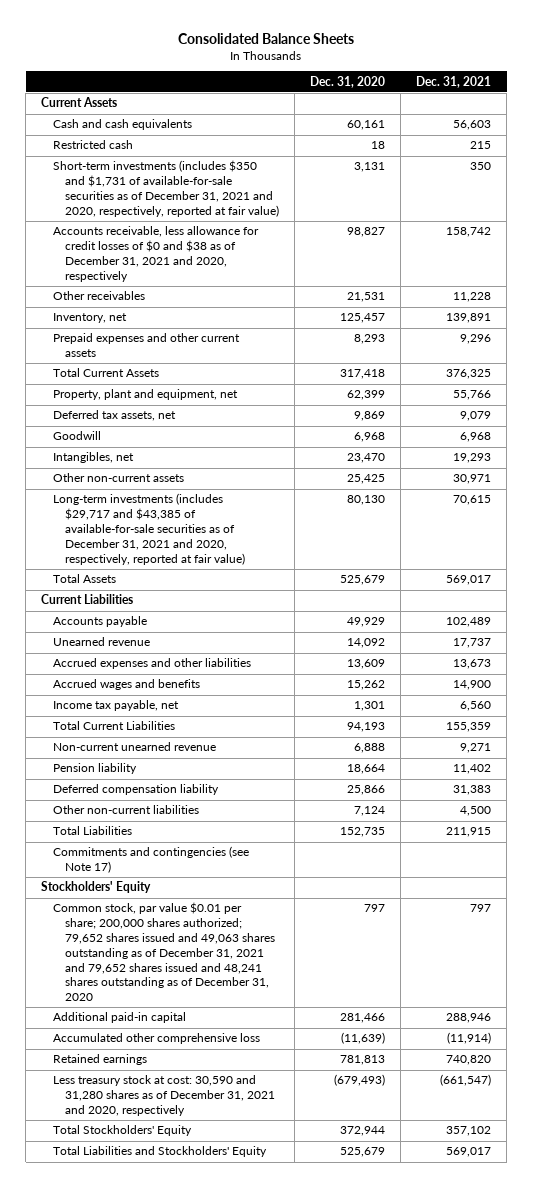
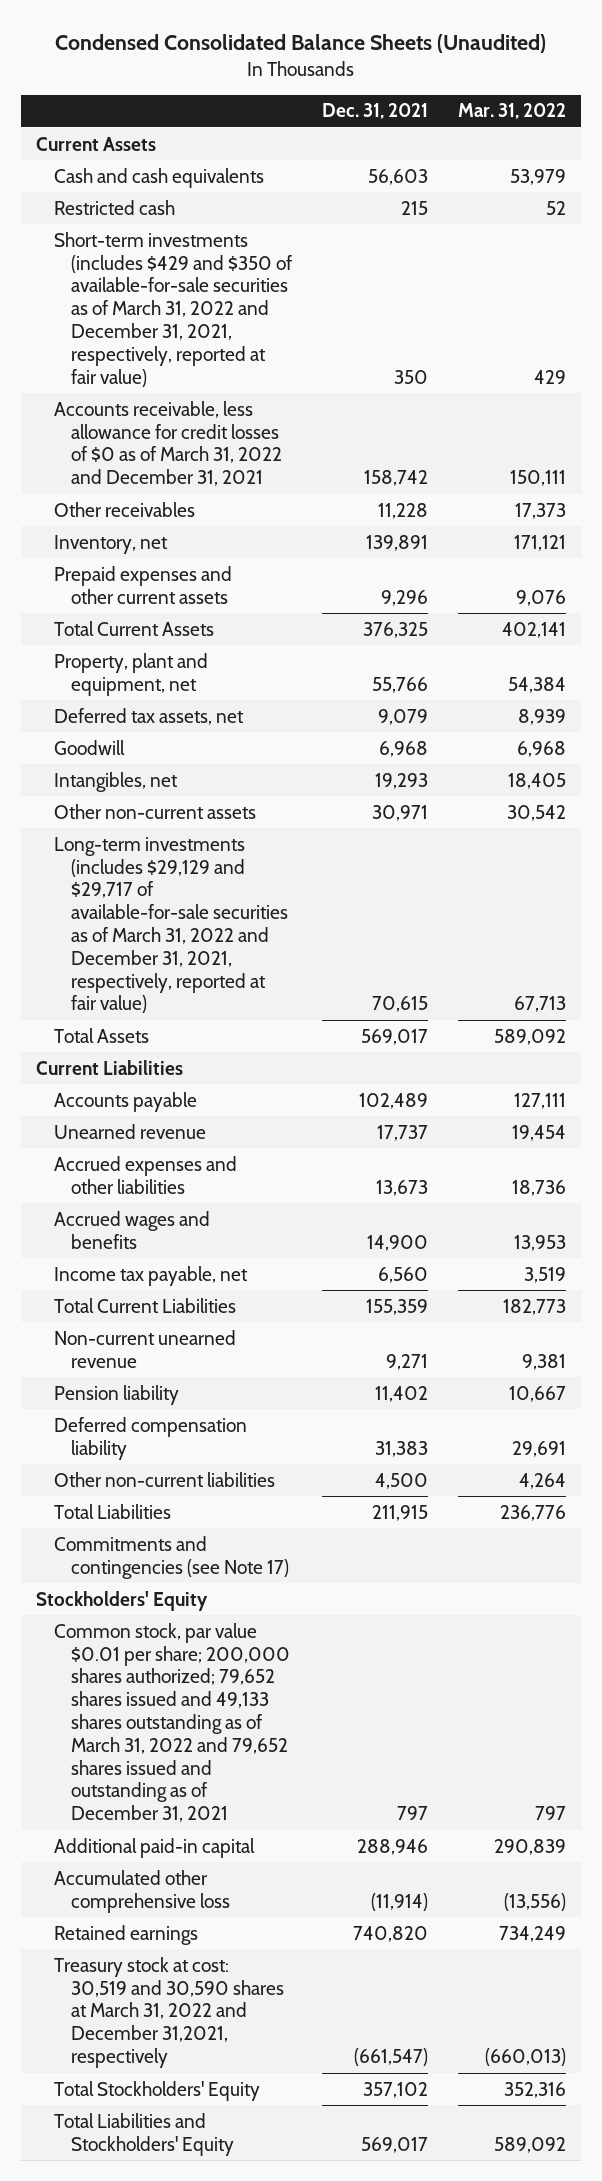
[178,32,355,44] Consolidated Balance Sheets -> [55,34,547,54] Condensed Consolidated Balance Sheets (Unaudited)
[310,75,386,88] Dec. 31, 2020 -> none
none -> [458,103,567,120] Mar. 31, 2022
[53,160,280,217] Short-term investments (includes $350 and $1,731 of available-for-sale securities as of December 31, 2021 and 2020, respectively, reported at fair value) -> [53,231,294,387] Short-term investments (includes $429 and $350 of available-for-sale securities as of March 31, 2022 and December 31, 2021, respectively, reported at fair value)
[53,226,260,282] Accounts receivable, less allowance for credit losses of $0 and $38 as of December 31, 2021 and 2020, respectively -> [53,400,283,487] Accounts receivable, less allowance for credit losses of $0 as of March 31, 2022 and December 31, 2021
[53,493,246,565] Long-term investments (includes $29,717 and $43,385 of available-for-sale securities as of December 31, 2021 and 2020, respectively, reported at fair value) -> [53,836,289,1014] Long-term investments (includes $29,129 and $29,717 of available-for-sale securities as of March 31, 2022 and December 31, 2021, respectively, reported at fair value)
[53,902,276,1002] Common stock, par value $0.01 per share; 200,000 shares authorized; 79,652 shares issued and 49,063 shares outstanding as of December 31, 2021 and 79,652 shares issued and 48,241 shares outstanding as of December 31, 2020 -> [53,1622,291,1823] Common stock, par value $0.01 per share; 200,000 shares authorized; 79,652 shares issued and 49,133 shares outstanding as of March 31, 2022 and 79,652 shares issued and outstanding as of December 31, 2021
[53,1075,276,1117] Less treasury stock at cost: 30,590 and 31,280 shares as of December 31, 2021 and 2020, respectively -> [53,1956,285,2068] Treasury stock at cost: 30,519 and 30,590 shares at March 31, 2022 and December 31,2021, respectively

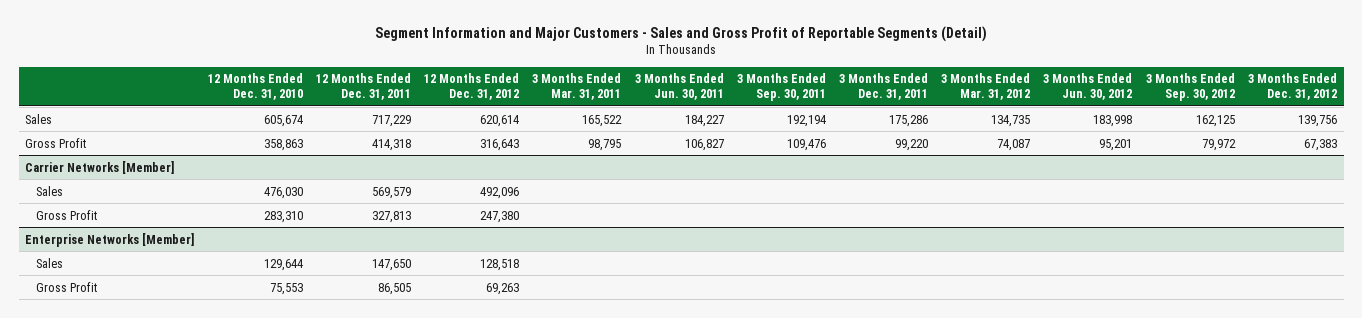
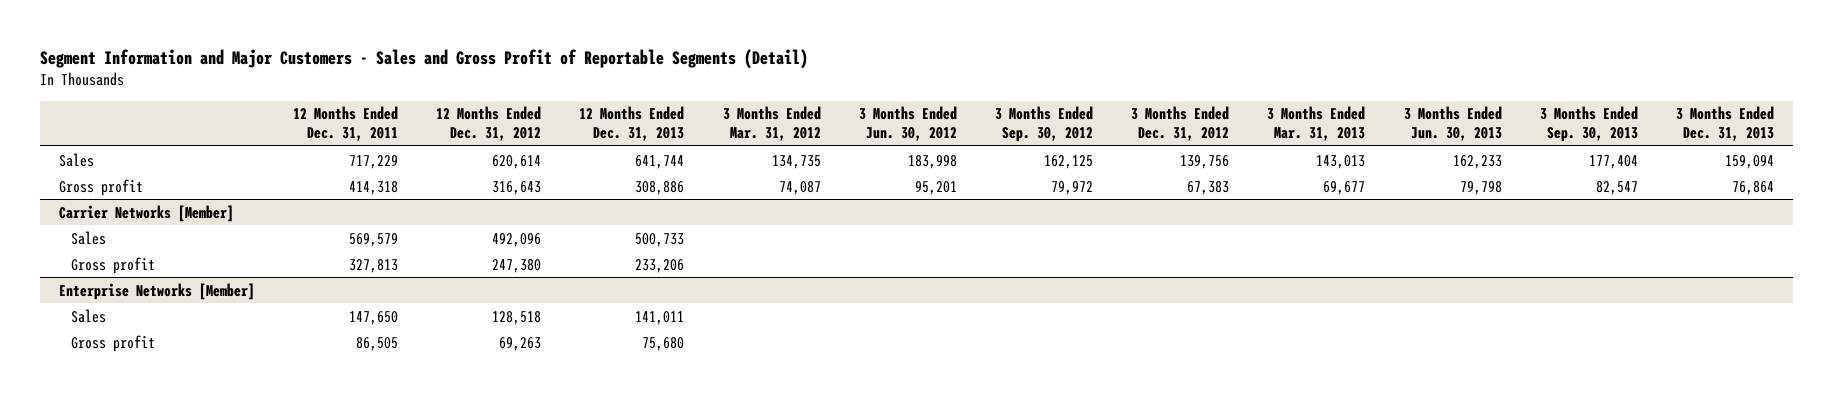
[207,73,303,101] 12 Months Ended Dec. 31, 2010 -> none
[532,73,622,101] 3 Months Ended Mar. 31, 2011 -> none
[634,73,724,101] 3 Months Ended Jun. 30, 2011 -> none
[736,73,826,102] 3 Months Ended Sep. 30, 2011 -> none
[839,73,929,101] 3 Months Ended Dec. 31, 2011 -> none
none -> [579,106,685,142] 12 Months Ended Dec. 31, 2013
none -> [1267,106,1366,142] 3 Months Ended Mar. 31, 2013
none -> [1403,106,1502,142] 3 Months Ended Jun. 30, 2013
none -> [1539,106,1638,143] 3 Months Ended Sep. 30, 2013
none -> [1676,106,1775,142] 3 Months Ended Dec. 31, 2013
[25,137,87,148] Gross Profit -> [58,178,143,196] Gross profit
[36,209,98,220] Gross Profit -> [71,256,156,274] Gross profit
[36,281,98,292] Gross Profit -> [71,334,156,352] Gross profit

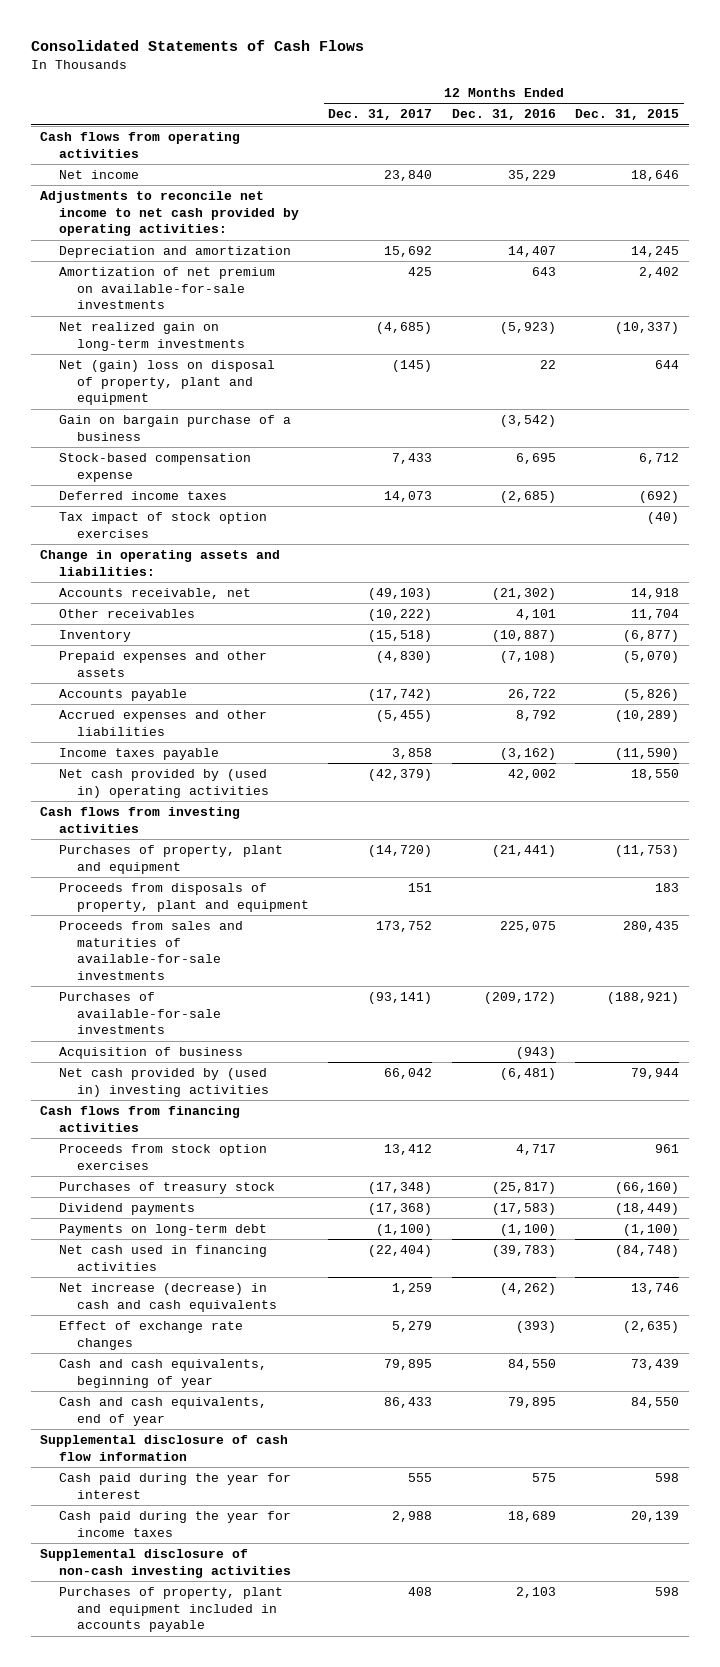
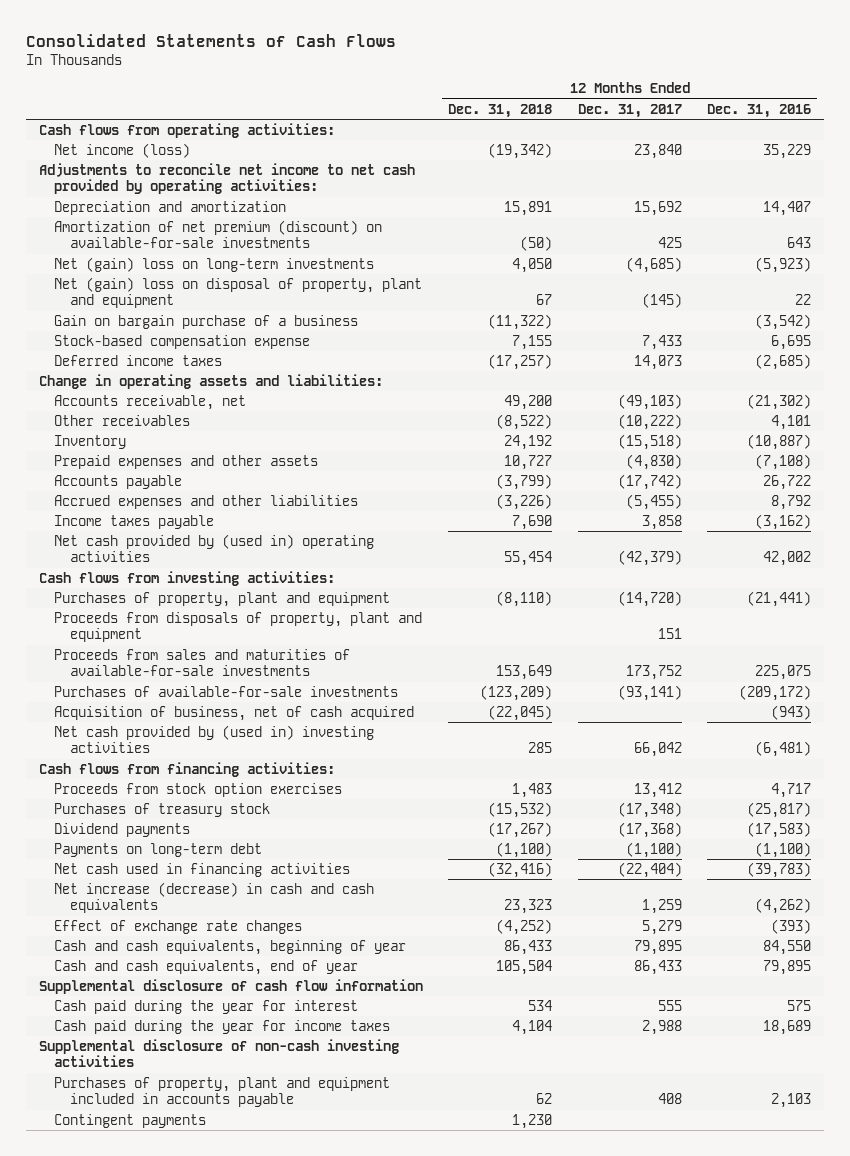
[575,109,680,121] Dec. 31, 2015 -> none
none -> [448,103,553,118] Dec. 31, 2018
[40,132,241,158] Cash flows from operating activities -> [38,122,335,138] Cash flows from operating activities:
[58,170,139,180] Net income -> [54,142,191,158] Net income (loss)
[58,267,275,310] Amortization of net premium on available-for-sale investments -> [54,219,383,249] Amortization of net premium (discount) on available-for-sale investments
[58,322,245,351] Net realized gain on long-term investments -> [54,256,375,272] Net (gain) loss on long-term investments
[58,512,267,538] Tax impact of stock option exercises -> none
[40,807,241,833] Cash flows from investing activities -> [38,570,335,586] Cash flows from investing activities:
[58,1047,243,1060] Acquisition of business -> [54,705,415,721] Acquisition of business, net of cash acquired
[40,1106,241,1132] Cash flows from financing activities -> [38,761,335,777] Cash flows from financing activities:
none -> [54,1113,207,1128] Contingent payments

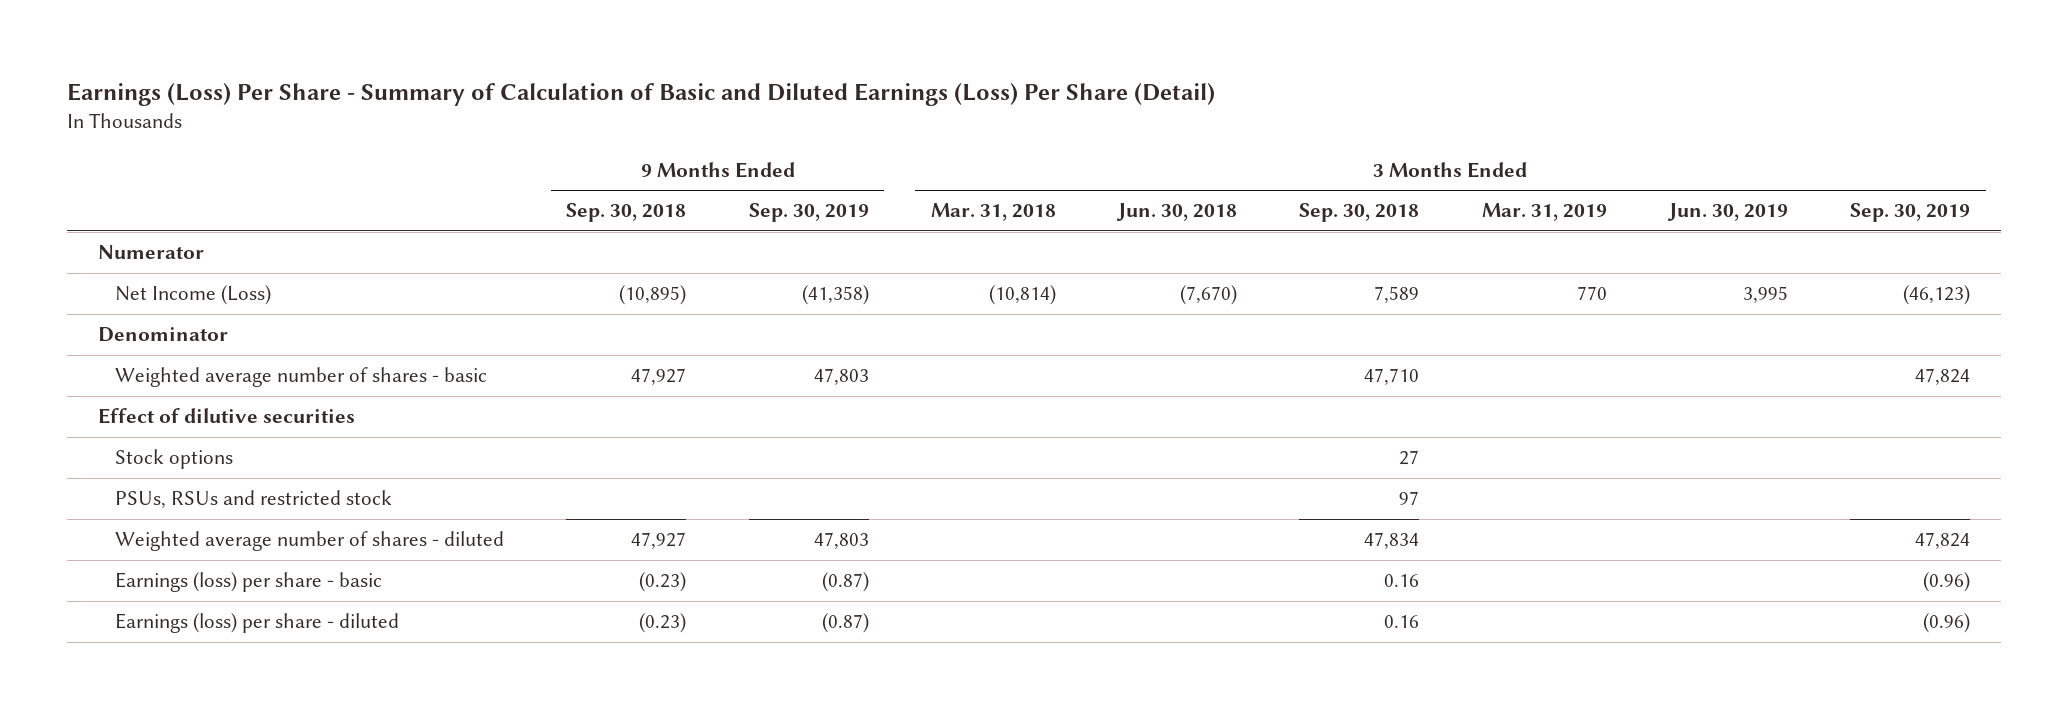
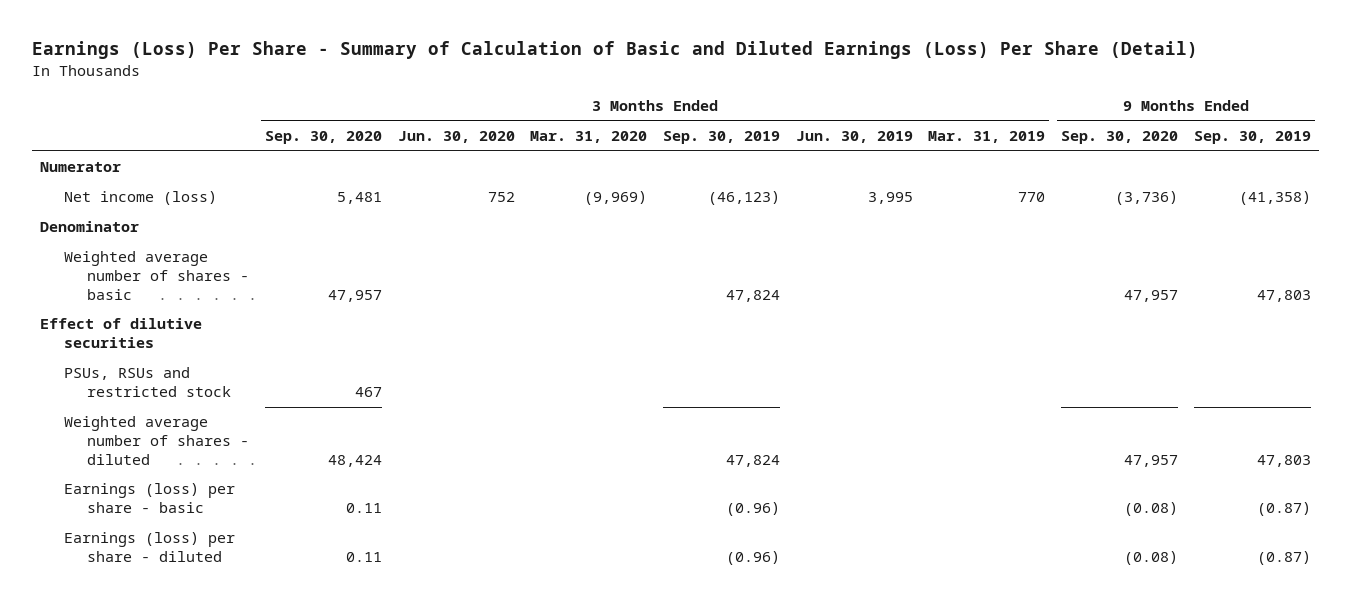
[566,203,687,223] Sep. 30, 2018 -> none
[930,203,1056,222] Mar. 31, 2018 -> none
[1116,203,1238,222] Jun. 30, 2018 -> none
[1299,203,1420,223] Sep. 30, 2018 -> none
none -> [265,131,383,145] Sep. 30, 2020
none -> [397,131,515,144] Jun. 30, 2020
none -> [530,131,648,144] Mar. 31, 2020
none -> [1061,131,1179,145] Sep. 30, 2020
[115,285,272,306] Net Income (Loss) -> [63,191,217,206] Net income (loss)
[115,449,234,470] Stock options -> none

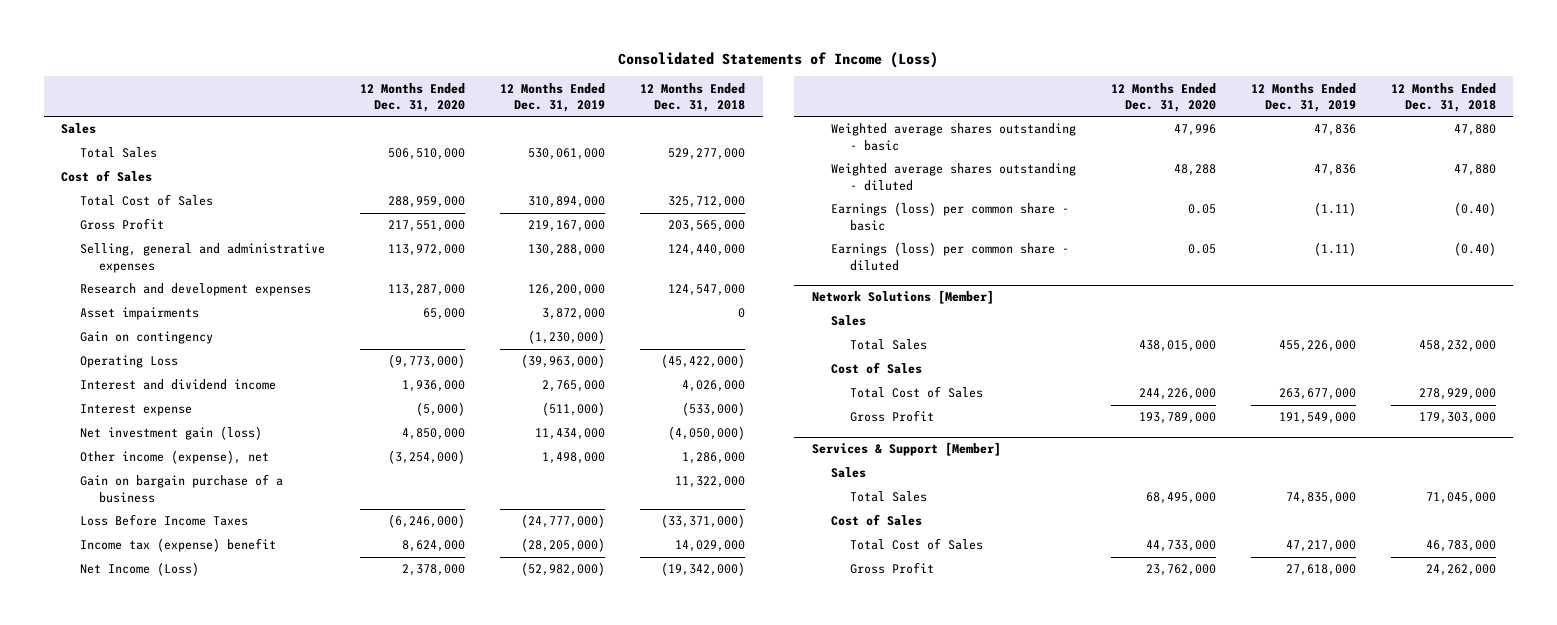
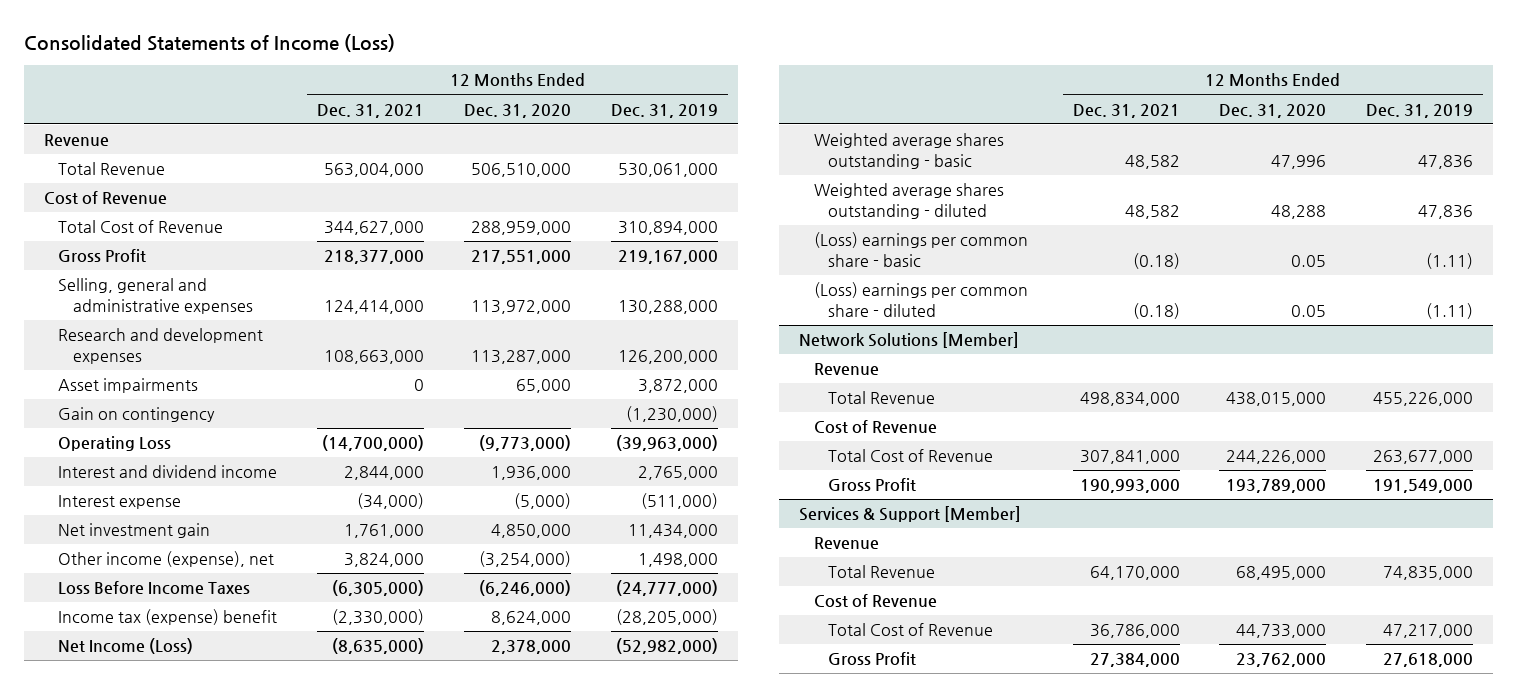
[640,82,746,112] 12 Months Ended Dec. 31, 2018 -> none
none -> [317,103,425,118] Dec. 31, 2021
[61,123,97,135] Sales -> [43,134,109,147] Revenue
[80,147,158,159] Total Sales -> [58,162,166,176] Total Revenue
[61,170,153,183] Cost of Sales -> [43,191,167,205] Cost of Revenue
[80,194,214,207] Total Cost of Sales -> [58,220,224,234] Total Cost of Revenue
[80,426,263,441] Net investment gain (loss) -> [58,523,211,539] Net investment gain
[80,474,284,503] Gain on bargain purchase of a business -> none
[830,202,1069,231] Earnings (loss) per common share - basic -> [813,232,1028,267] (Loss) earnings per common share - basic
[830,242,1069,271] Earnings (loss) per common share - diluted -> [813,282,1028,317] (Loss) earnings per common share - diluted
[830,315,866,327] Sales -> [813,363,879,376] Revenue
[849,339,927,351] Total Sales -> [828,391,936,405] Total Revenue
[830,362,922,375] Cost of Sales -> [813,420,937,434] Cost of Revenue
[849,386,983,399] Total Cost of Sales -> [828,449,994,463] Total Cost of Revenue
[830,467,866,479] Sales -> [813,537,879,550] Revenue
[849,491,927,503] Total Sales -> [828,565,936,579] Total Revenue
[830,514,922,527] Cost of Sales -> [813,594,937,608] Cost of Revenue
[849,538,983,551] Total Cost of Sales -> [828,623,994,637] Total Cost of Revenue

